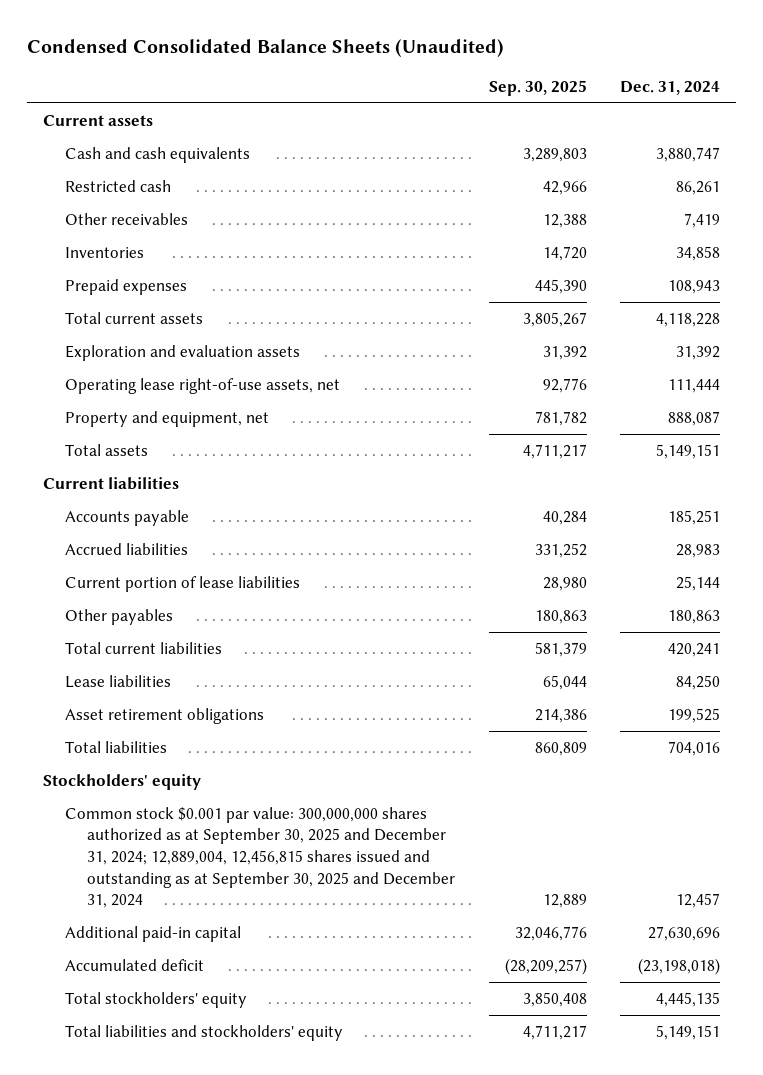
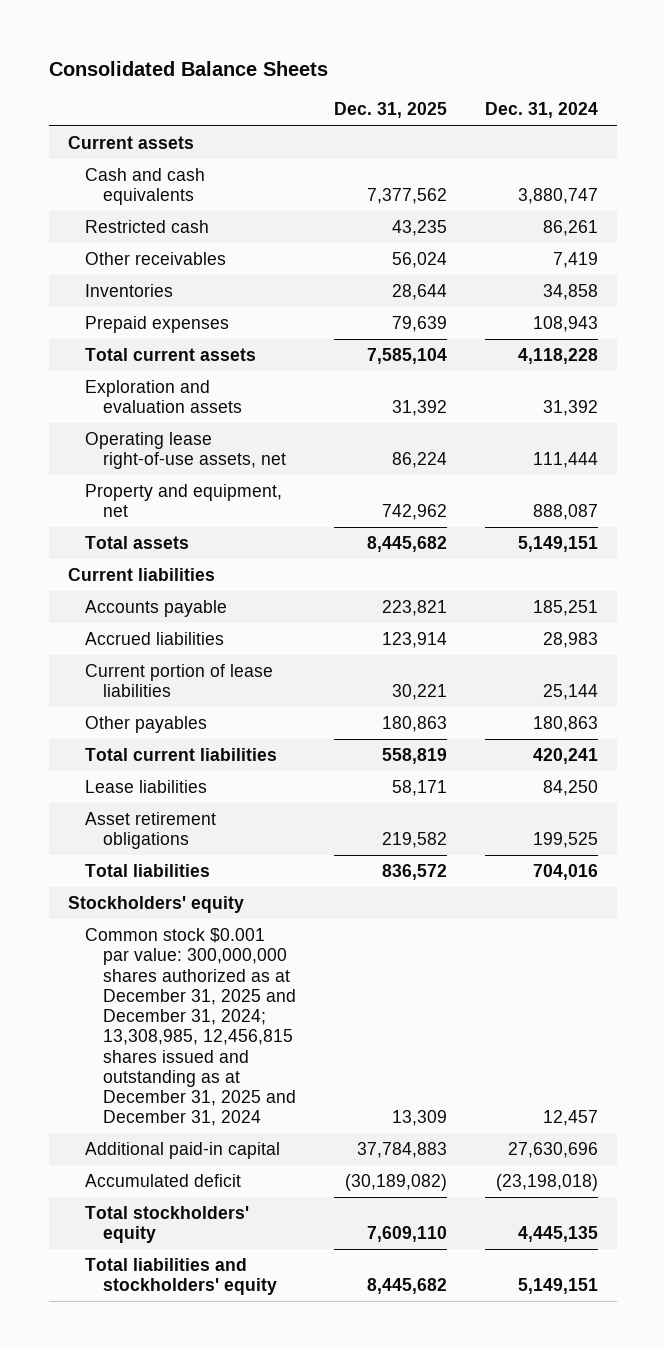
[26,39,504,58] Condensed Consolidated Balance Sheets (Unaudited) -> [48,60,328,76] Consolidated Balance Sheets
[488,80,587,97] Sep. 30, 2025 -> none
none -> [333,102,447,119] Dec. 31, 2025
[65,806,456,909] Common stock $0.001 par value: 300,000,000 shares authorized as at September 30, 2025 and December 31, 2024; 12,889,004, 12,456,815 shares issued and outstanding as at September 30, 2025 and December 31, 2024 -> [85,928,296,1127] Common stock $0.001 par value: 300,000,000 shares authorized as at December 31, 2025 and December 31, 2024; 13,308,985, 12,456,815 shares issued and outstanding as at December 31, 2025 and December 31, 2024

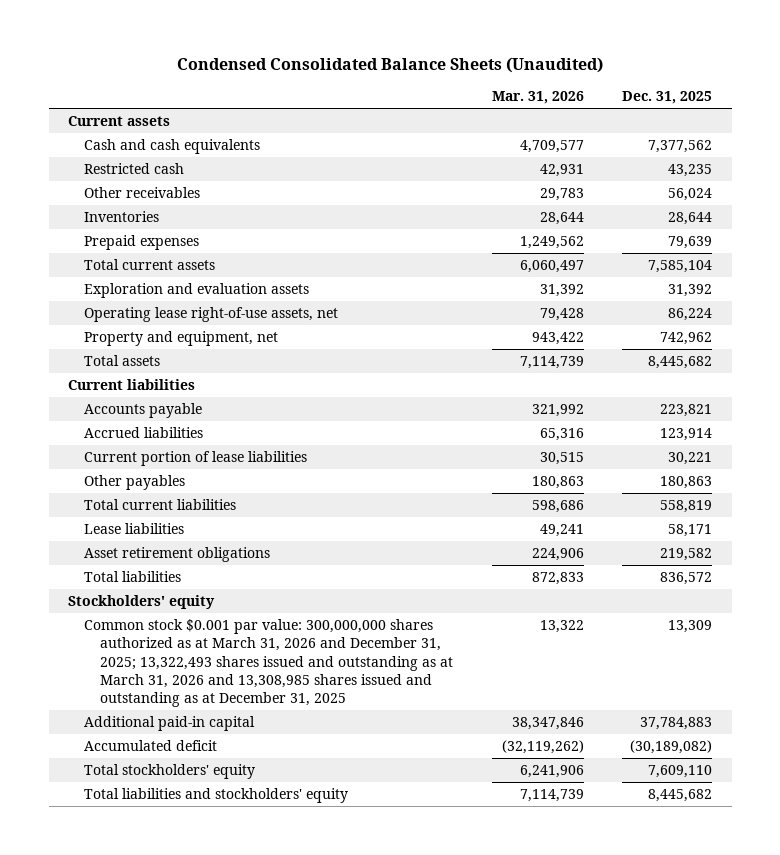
[48,60,328,76] Consolidated Balance Sheets -> [177,57,604,74] Condensed Consolidated Balance Sheets (Unaudited)
[484,102,598,119] Dec. 31, 2024 -> none
none -> [491,91,584,105] Mar. 31, 2026
[85,928,296,1127] Common stock $0.001 par value: 300,000,000 shares authorized as at December 31, 2025 and December 31, 2024; 13,308,985, 12,456,815 shares issued and outstanding as at December 31, 2025 and December 31, 2024 -> [84,619,454,708] Common stock $0.001 par value: 300,000,000 shares authorized as at March 31, 2026 and December 31, 2025; 13,322,493 shares issued and outstanding as at March 31, 2026 and 13,308,985 shares issued and outstanding as at December 31, 2025

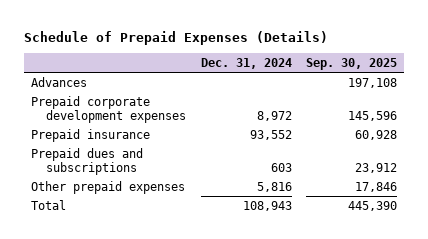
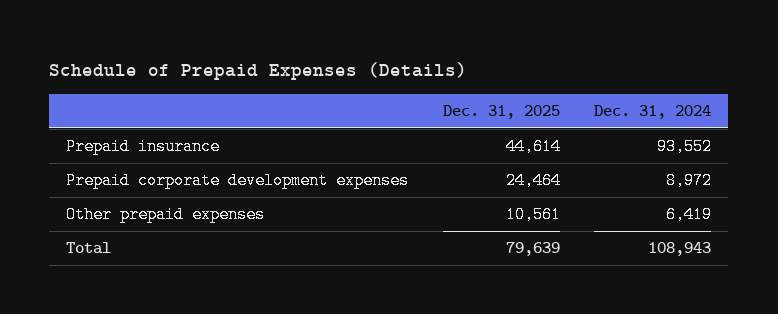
[306,58,398,71] Sep. 30, 2025 -> none
none -> [442,105,560,120] Dec. 31, 2025
[31,76,88,87] Advances -> none
[31,147,144,175] Prepaid dues and subscriptions -> none
[31,95,186,123] Prepaid corporate development expenses -> [66,172,410,190] Prepaid corporate development expenses
[256,181,292,192] 5,816 -> [666,206,713,224] 6,419

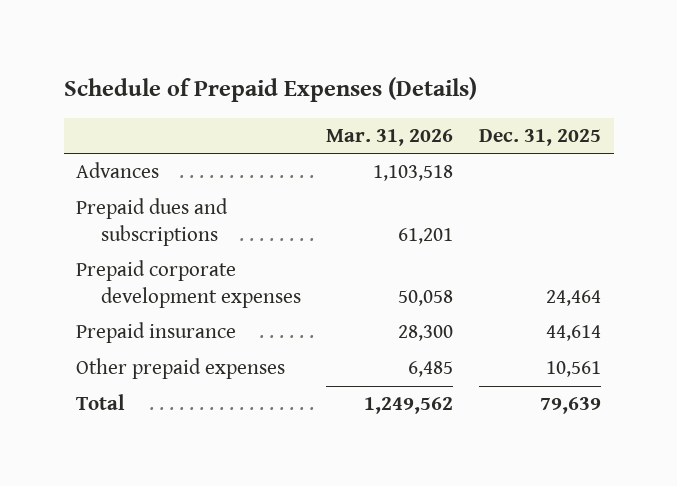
[594,105,712,120] Dec. 31, 2024 -> none
none -> [326,128,454,146] Mar. 31, 2026
none -> [76,162,160,179] Advances
none -> [76,198,229,247] Prepaid dues and subscriptions
[66,138,221,156] Prepaid insurance -> [76,322,237,344] Prepaid insurance

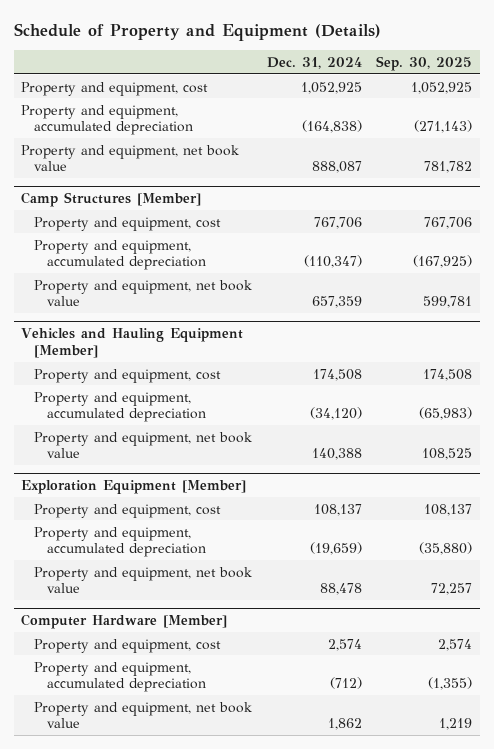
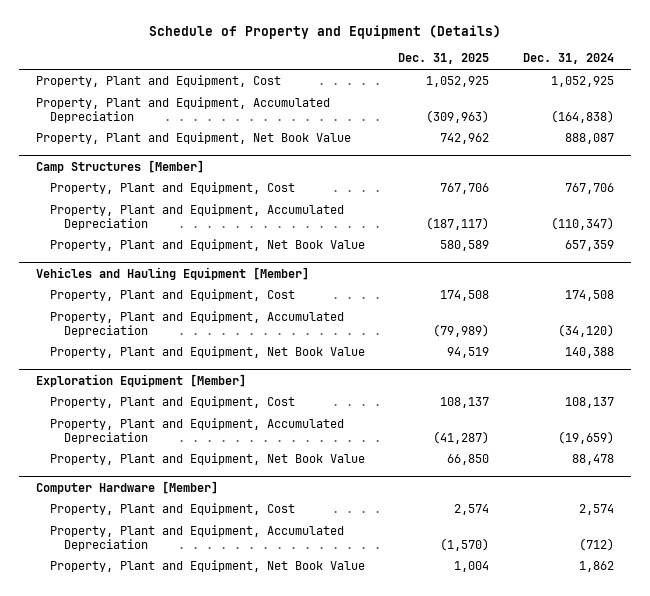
[376,55,473,71] Sep. 30, 2025 -> none
none -> [398,53,490,65] Dec. 31, 2025
[21,81,209,96] Property and equipment, cost -> [35,74,281,87] Property, Plant and Equipment, Cost
[21,104,193,136] Property and equipment, accumulated depreciation -> [35,96,330,123] Property, Plant and Equipment, Accumulated Depreciation
[21,144,240,172] Property and equipment, net book value -> [35,131,351,144] Property, Plant and Equipment, Net Book Value
[33,216,221,231] Property and equipment, cost -> [49,181,295,194] Property, Plant and Equipment, Cost
[33,239,206,271] Property and equipment, accumulated depreciation -> [49,203,344,230] Property, Plant and Equipment, Accumulated Depreciation
[33,279,252,307] Property and equipment, net book value -> [49,238,365,251] Property, Plant and Equipment, Net Book Value
[33,368,221,383] Property and equipment, cost -> [49,288,295,301] Property, Plant and Equipment, Cost
[33,391,206,423] Property and equipment, accumulated depreciation -> [49,310,344,337] Property, Plant and Equipment, Accumulated Depreciation
[33,431,252,459] Property and equipment, net book value -> [49,345,365,358] Property, Plant and Equipment, Net Book Value
[33,503,221,518] Property and equipment, cost -> [49,395,295,408] Property, Plant and Equipment, Cost
[33,526,206,558] Property and equipment, accumulated depreciation -> [49,417,344,444] Property, Plant and Equipment, Accumulated Depreciation
[33,566,252,594] Property and equipment, net book value -> [49,452,365,465] Property, Plant and Equipment, Net Book Value
[33,638,221,653] Property and equipment, cost -> [49,502,295,515] Property, Plant and Equipment, Cost
[33,661,206,693] Property and equipment, accumulated depreciation -> [49,524,344,551] Property, Plant and Equipment, Accumulated Depreciation
[33,701,252,729] Property and equipment, net book value -> [49,559,365,572] Property, Plant and Equipment, Net Book Value

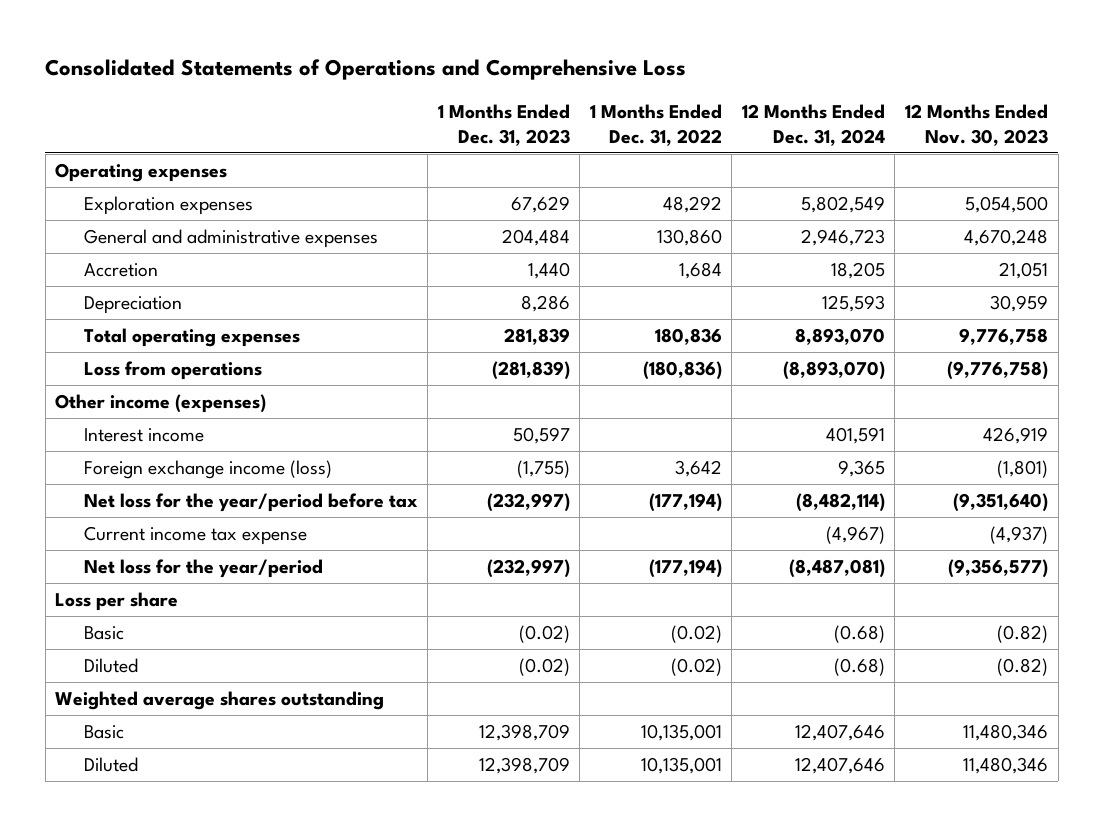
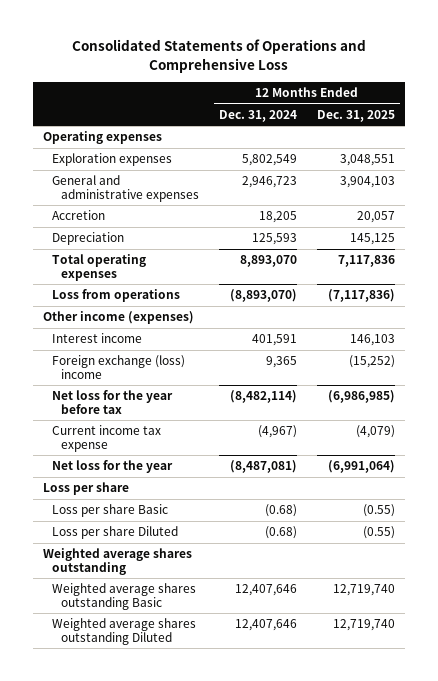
[437,103,570,146] 1 Months Ended Dec. 31, 2023 -> none
[589,103,722,146] 1 Months Ended Dec. 31, 2022 -> none
[905,103,1049,146] 12 Months Ended Nov. 30, 2023 -> none
none -> [317,109,396,122] Dec. 31, 2025
[83,459,332,479] Foreign exchange income (loss) -> [51,355,185,379] Foreign exchange (loss) income
[83,492,418,512] Net loss for the year/period before tax -> [51,390,173,414] Net loss for the year before tax
[83,558,323,578] Net loss for the year/period -> [51,460,173,474] Net loss for the year
[83,625,124,640] Basic -> [51,504,168,518] Loss per share Basic
[83,657,138,673] Diluted -> [51,526,178,540] Loss per share Diluted
[83,724,124,739] Basic -> [51,583,196,610] Weighted average shares outstanding Basic
[83,756,138,772] Diluted -> [51,618,196,645] Weighted average shares outstanding Diluted

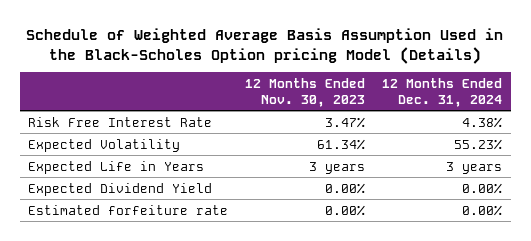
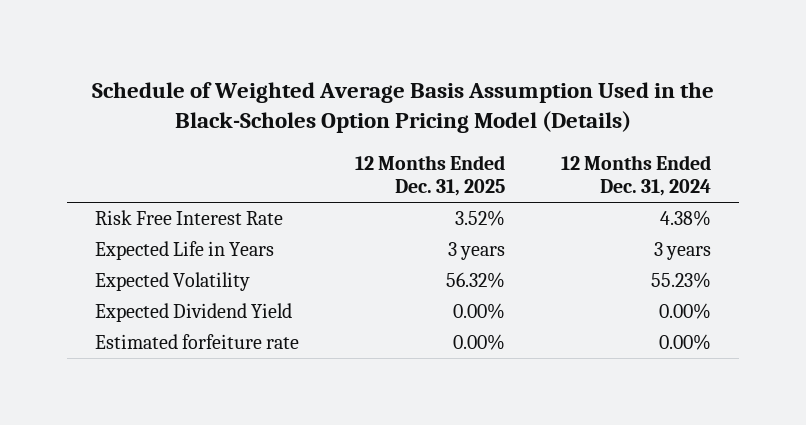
[26,27,504,64] Schedule of Weighted Average Basis Assumption Used in the Black-Scholes Option pricing Model (Details) -> [91,81,714,133] Schedule of Weighted Average Basis Assumption Used in the Black-Scholes Option Pricing Model (Details)
[245,78,366,107] 12 Months Ended Nov. 30, 2023 -> none
none -> [354,154,505,197] 12 Months Ended Dec. 31, 2025
[28,138,181,152] Expected Volatility -> [95,272,251,292] Expected Volatility

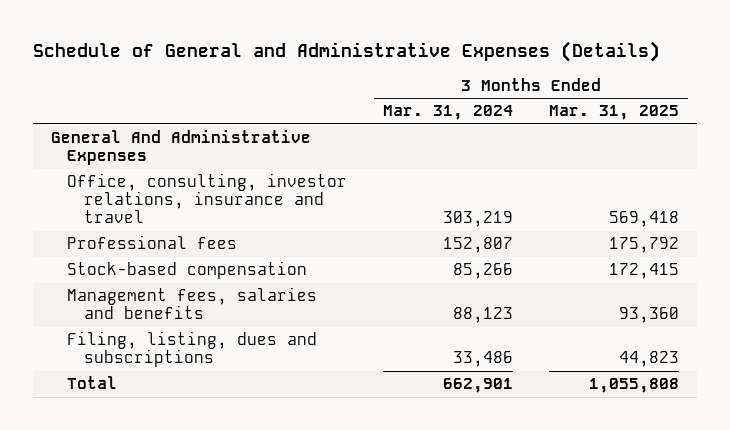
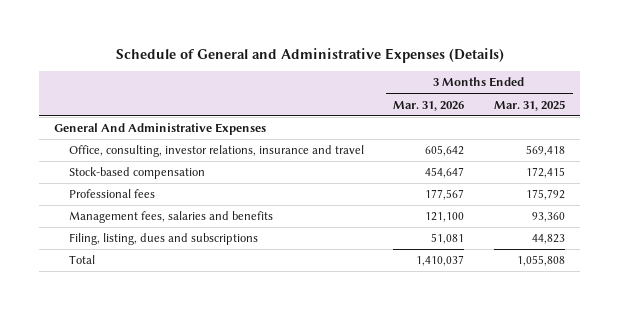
[383,105,514,121] Mar. 31, 2024 -> none
none -> [393,100,465,111] Mar. 31, 2026
[67,235,238,250] Professional fees -> [68,189,155,199] Professional fees

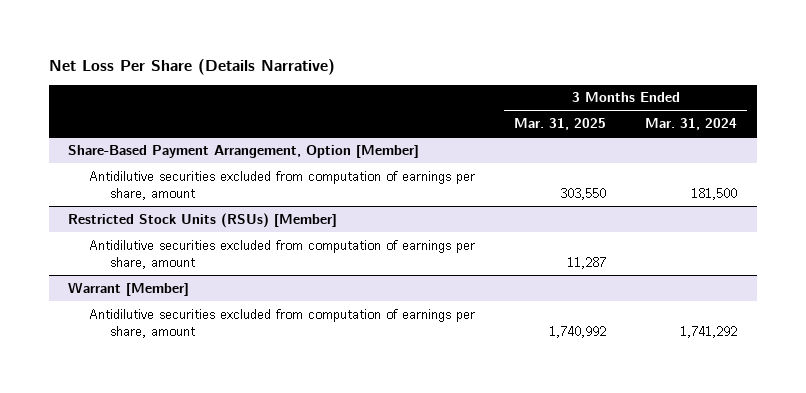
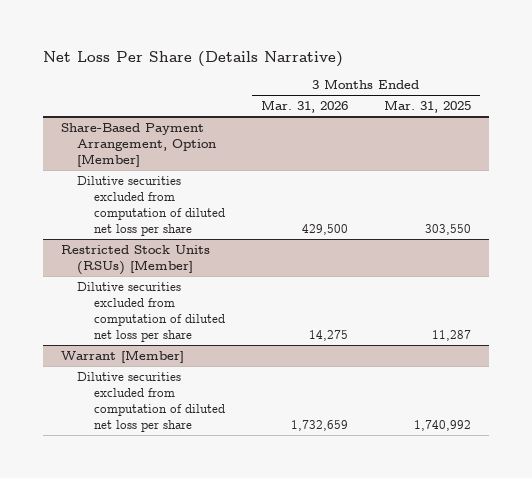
[645,118,738,131] Mar. 31, 2024 -> none
none -> [260,99,348,113] Mar. 31, 2026
[89,170,476,200] Antidilutive securities excluded from computation of earnings per share, amount -> [77,175,225,236] Dilutive securities excluded from computation of diluted net loss per share
[89,239,476,269] Antidilutive securities excluded from computation of earnings per share, amount -> [77,281,225,342] Dilutive securities excluded from computation of diluted net loss per share
[89,308,476,338] Antidilutive securities excluded from computation of earnings per share, amount -> [77,371,225,432] Dilutive securities excluded from computation of diluted net loss per share

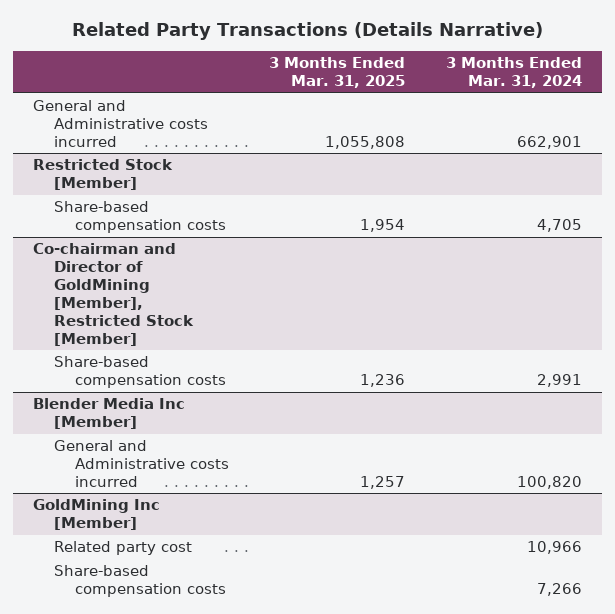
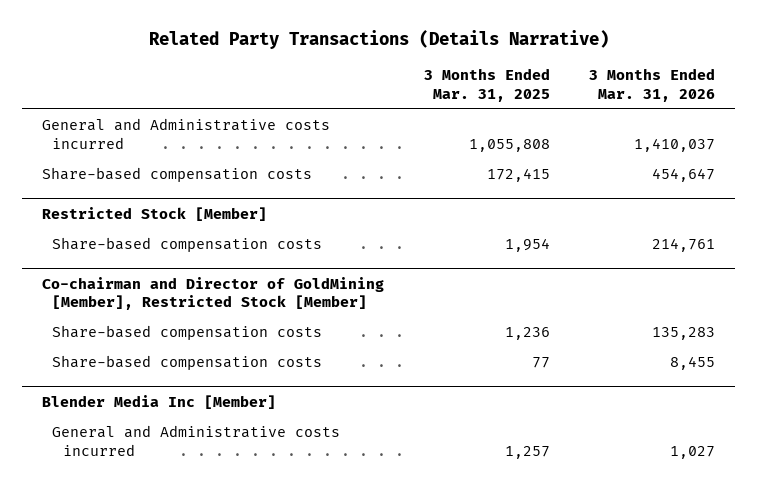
[445,57,582,89] 3 Months Ended Mar. 31, 2024 -> none
none -> [589,67,716,102] 3 Months Ended Mar. 31, 2026
none -> [42,167,313,183] Share-based compensation costs
none -> [52,355,323,371] Share-based compensation costs
[32,499,160,531] GoldMining Inc [Member] -> none
[53,541,192,556] Related party cost -> none
[53,565,226,598] Share-based compensation costs -> none

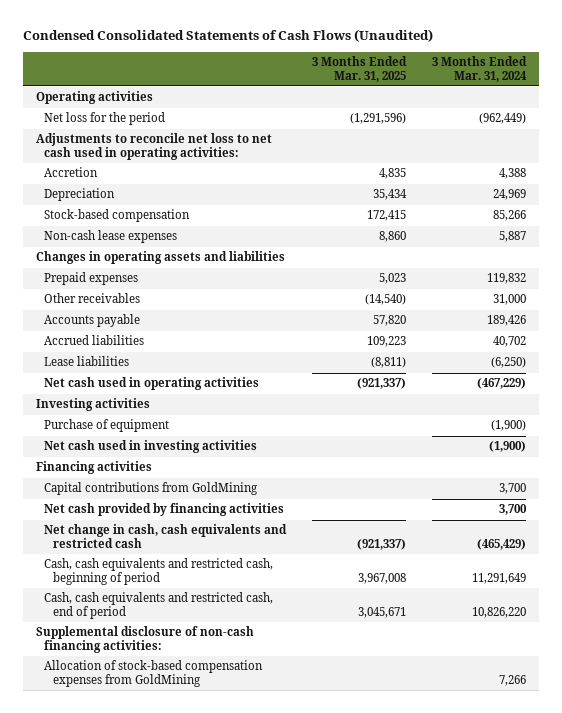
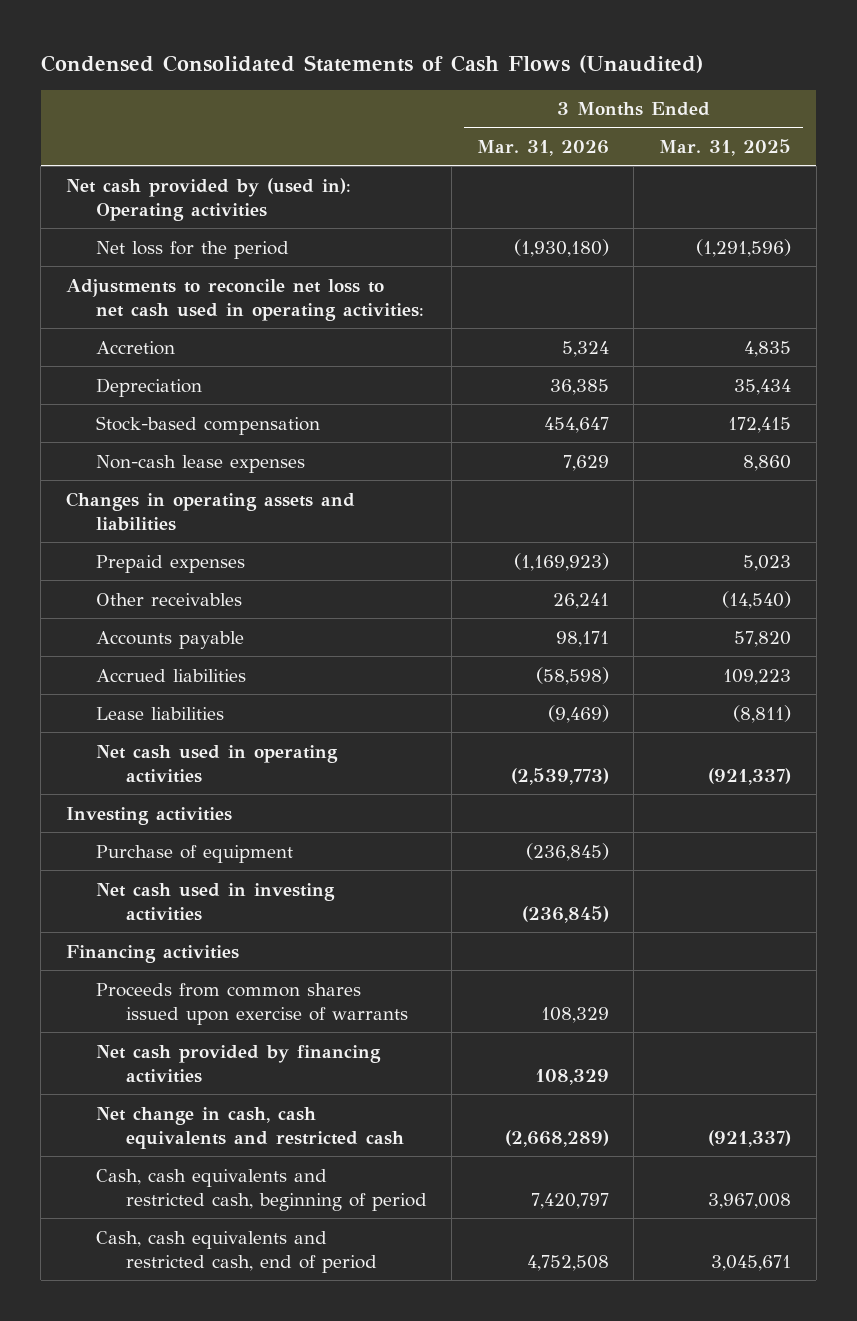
[432,56,528,82] 3 Months Ended Mar. 31, 2024 -> none
none -> [476,140,609,157] Mar. 31, 2026
[35,91,153,105] Operating activities -> [65,177,351,222] Net cash provided by (used in): Operating activities
[44,482,259,496] Capital contributions from GoldMining -> none
none -> [95,982,408,1026] Proceeds from common shares issued upon exercise of warrants
[35,626,254,654] Supplemental disclosure of non-cash financing activities: -> none
[44,660,264,688] Allocation of stock-based compensation expenses from GoldMining -> none

